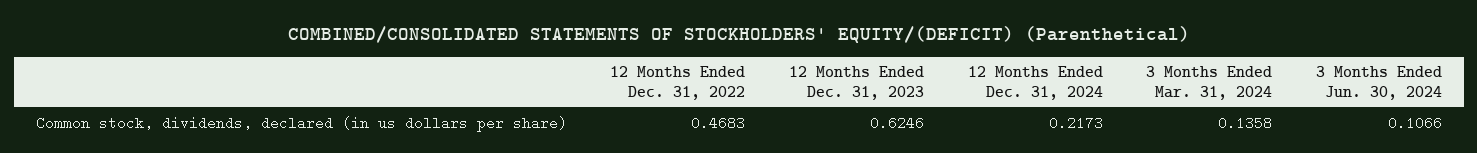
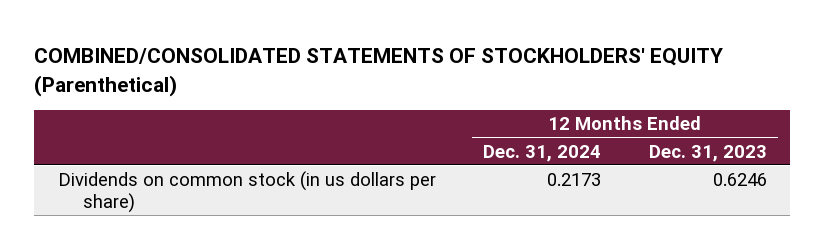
[287,25,1190,43] COMBINED/CONSOLIDATED STATEMENTS OF STOCKHOLDERS' EQUITY/(DEFICIT) (Parenthetical) -> [34,48,724,97] COMBINED/CONSOLIDATED STATEMENTS OF STOCKHOLDERS' EQUITY (Parenthetical)
[610,66,746,100] 12 Months Ended Dec. 31, 2022 -> none
[1146,66,1273,100] 3 Months Ended Mar. 31, 2024 -> none
[1315,66,1442,100] 3 Months Ended Jun. 30, 2024 -> none
[35,116,567,133] Common stock, dividends, declared (in us dollars per share) -> [58,171,437,214] Dividends on common stock (in us dollars per share)

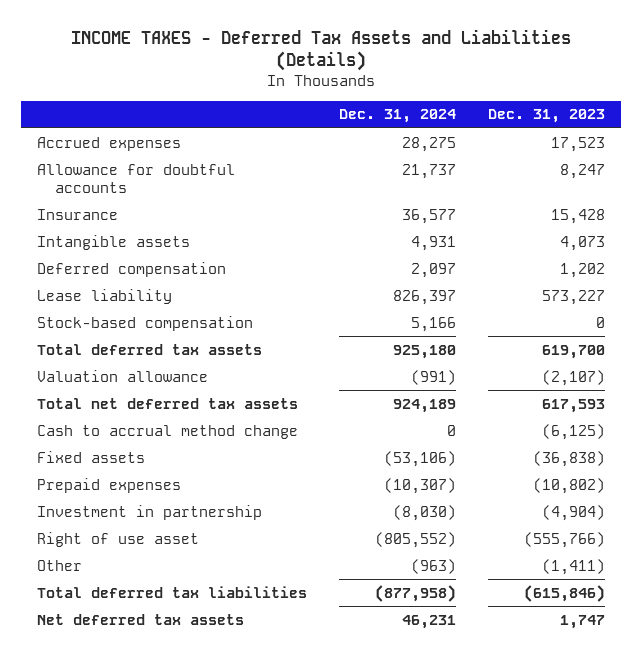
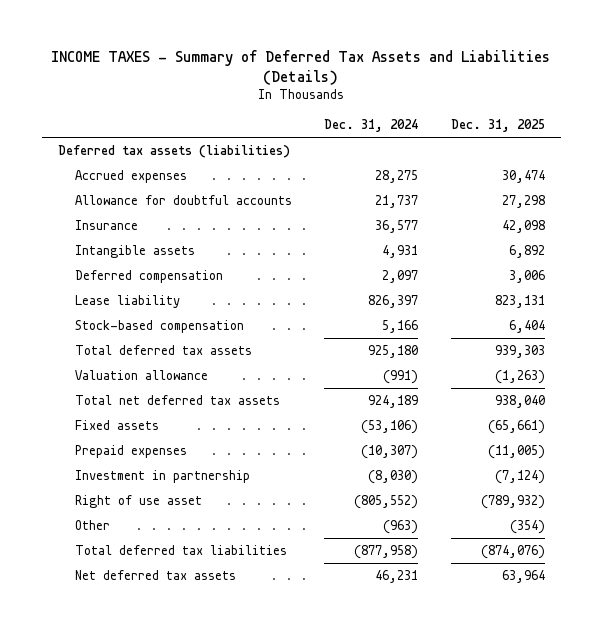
[71,28,572,72] INCOME TAXES - Deferred Tax Assets and Liabilities (Details) -> [51,50,551,86] INCOME TAXES - Summary of Deferred Tax Assets and Liabilities (Details)
[488,109,606,124] Dec. 31, 2023 -> none
none -> [450,119,545,133] Dec. 31, 2025
none -> [58,144,291,158] Deferred tax assets (liabilities)
[37,424,299,439] Cash to accrual method change -> none

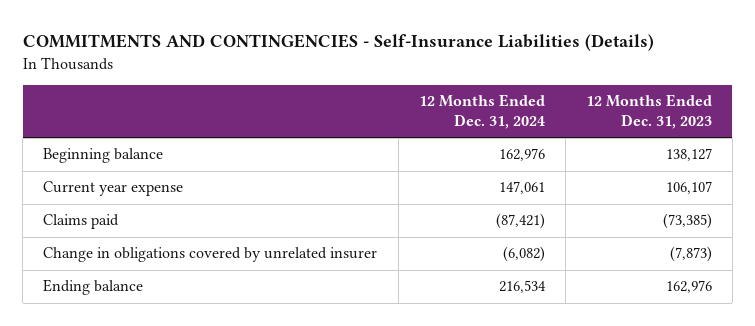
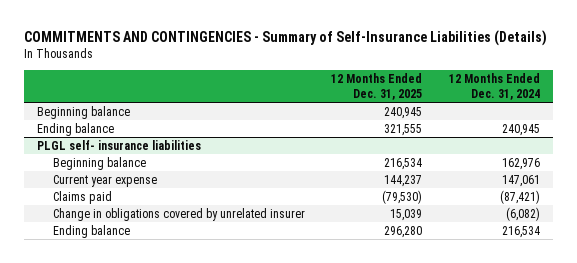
[22,34,654,52] COMMITMENTS AND CONTINGENCIES - Self-Insurance Liabilities (Details) -> [23,30,547,47] COMMITMENTS AND CONTINGENCIES - Summary of Self-Insurance Liabilities (Details)
[585,94,712,130] 12 Months Ended Dec. 31, 2023 -> none
none -> [331,73,423,100] 12 Months Ended Dec. 31, 2025
none -> [36,105,130,119] Beginning balance
none -> [36,122,114,136] Ending balance
none -> [36,139,201,150] PLGL self- insurance liabilities

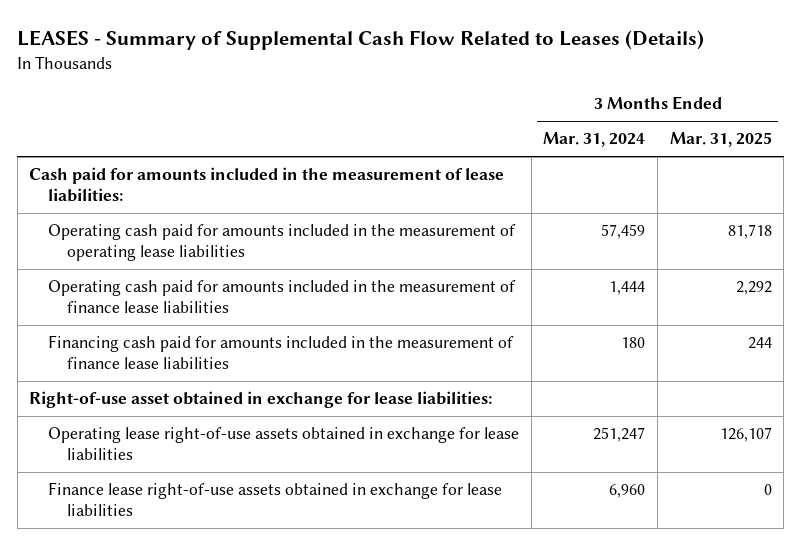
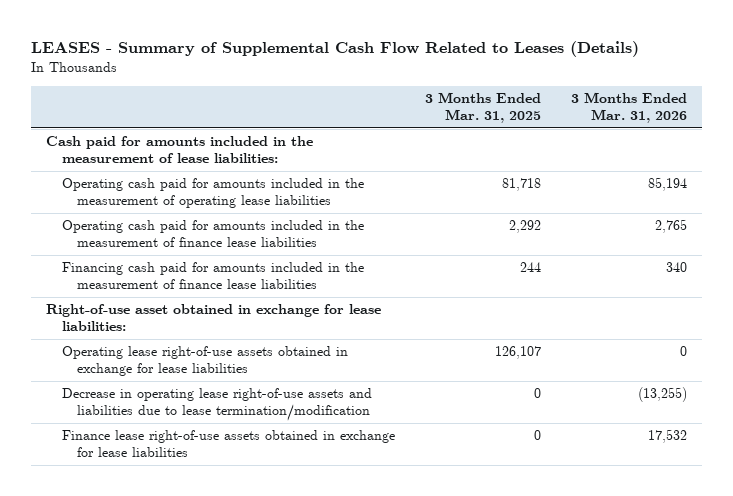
[543,132,646,148] Mar. 31, 2024 -> none
none -> [570,91,687,124] 3 Months Ended Mar. 31, 2026
none -> [61,388,372,422] Decrease in operating lease right-of-use assets and liabilities due to lease termination/modification

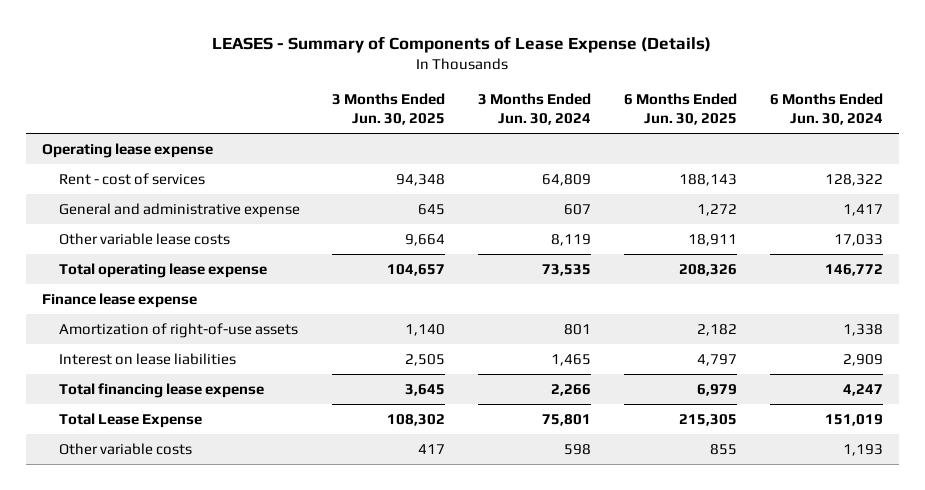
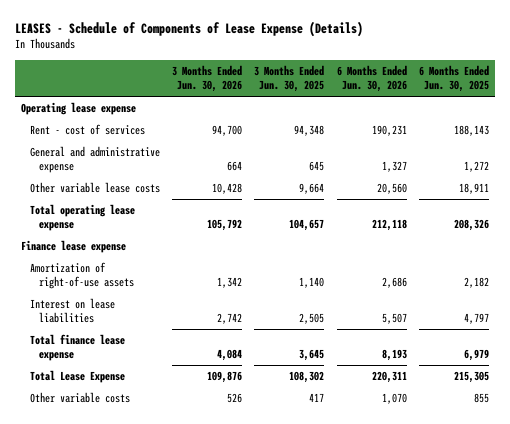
[212,36,712,54] LEASES - Summary of Components of Lease Expense (Details) -> [14,20,363,37] LEASES - Schedule of Components of Lease Expense (Details)
[478,92,592,126] 3 Months Ended Jun. 30, 2024 -> none
[769,92,883,126] 6 Months Ended Jun. 30, 2024 -> none
none -> [172,65,243,93] 3 Months Ended Jun. 30, 2026
none -> [336,65,407,93] 6 Months Ended Jun. 30, 2026
[58,382,264,398] Total financing lease expense -> [29,334,125,362] Total finance lease expense

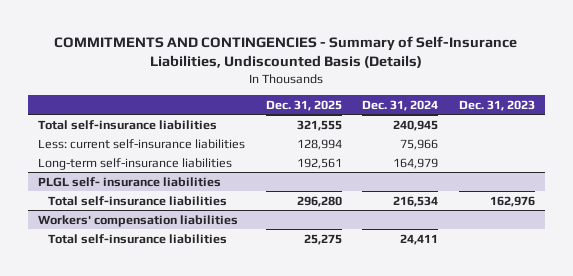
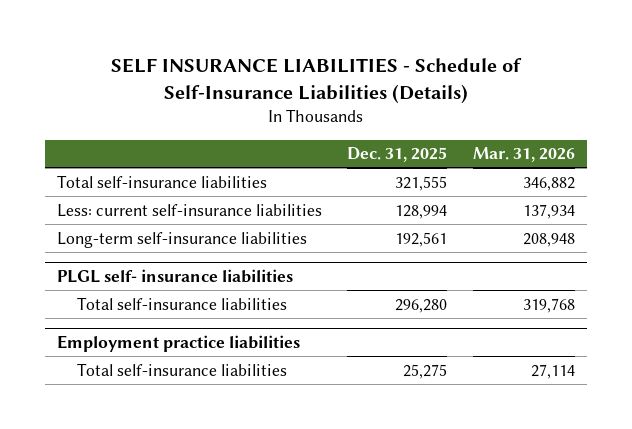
[54,35,518,69] COMMITMENTS AND CONTINGENCIES - Summary of Self-Insurance Liabilities, Undiscounted Basis (Details) -> [110,57,522,104] SELF INSURANCE LIABILITIES - Schedule of Self-Insurance Liabilities (Details)
[362,99,439,111] Dec. 31, 2024 -> none
[458,99,535,111] Dec. 31, 2023 -> none
none -> [472,147,575,163] Mar. 31, 2026
[37,214,238,227] Workers' compensation liabilities -> [57,334,301,352] Employment practice liabilities

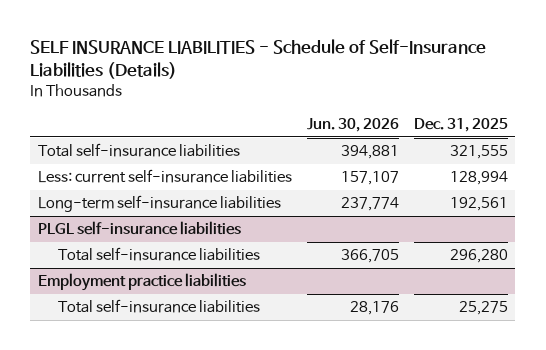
[472,147,575,163] Mar. 31, 2026 -> none
none -> [306,118,399,133] Jun. 30, 2026
[57,268,294,283] PLGL self- insurance liabilities -> [37,221,241,236] PLGL self-insurance liabilities

